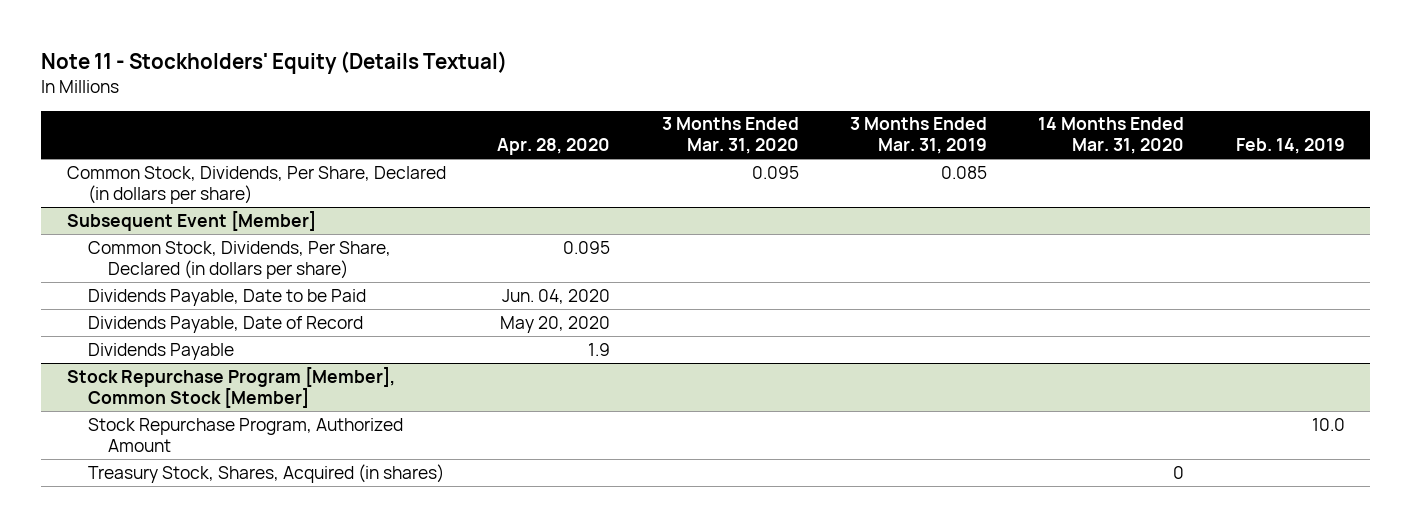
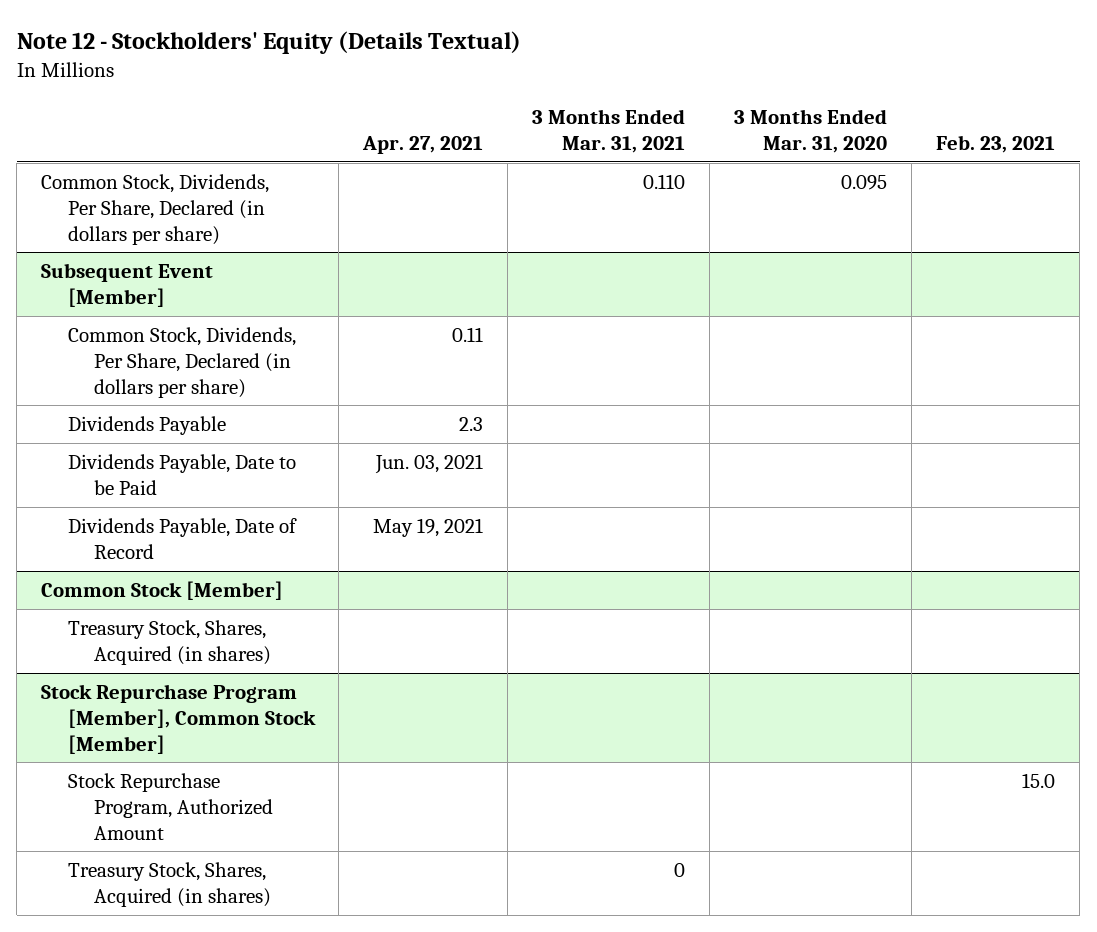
[41,50,508,74] Note 11 - Stockholders' Equity (Details Textual) -> [16,31,521,55] Note 12 - Stockholders' Equity (Details Textual)
[497,138,611,156] Apr. 28, 2020 -> none
[849,117,987,155] 3 Months Ended Mar. 31, 2019 -> none
[1038,117,1185,155] 14 Months Ended Mar. 31, 2020 -> none
[1235,138,1345,155] Feb. 14, 2019 -> none
none -> [362,135,484,154] Apr. 27, 2021
none -> [532,109,686,153] 3 Months Ended Mar. 31, 2021
none -> [936,134,1056,153] Feb. 23, 2021
[87,342,234,360] Dividends Payable -> [67,415,226,435] Dividends Payable
none -> [41,580,284,600] Common Stock [Member]
none -> [67,619,271,665] Treasury Stock, Shares, Acquired (in shares)

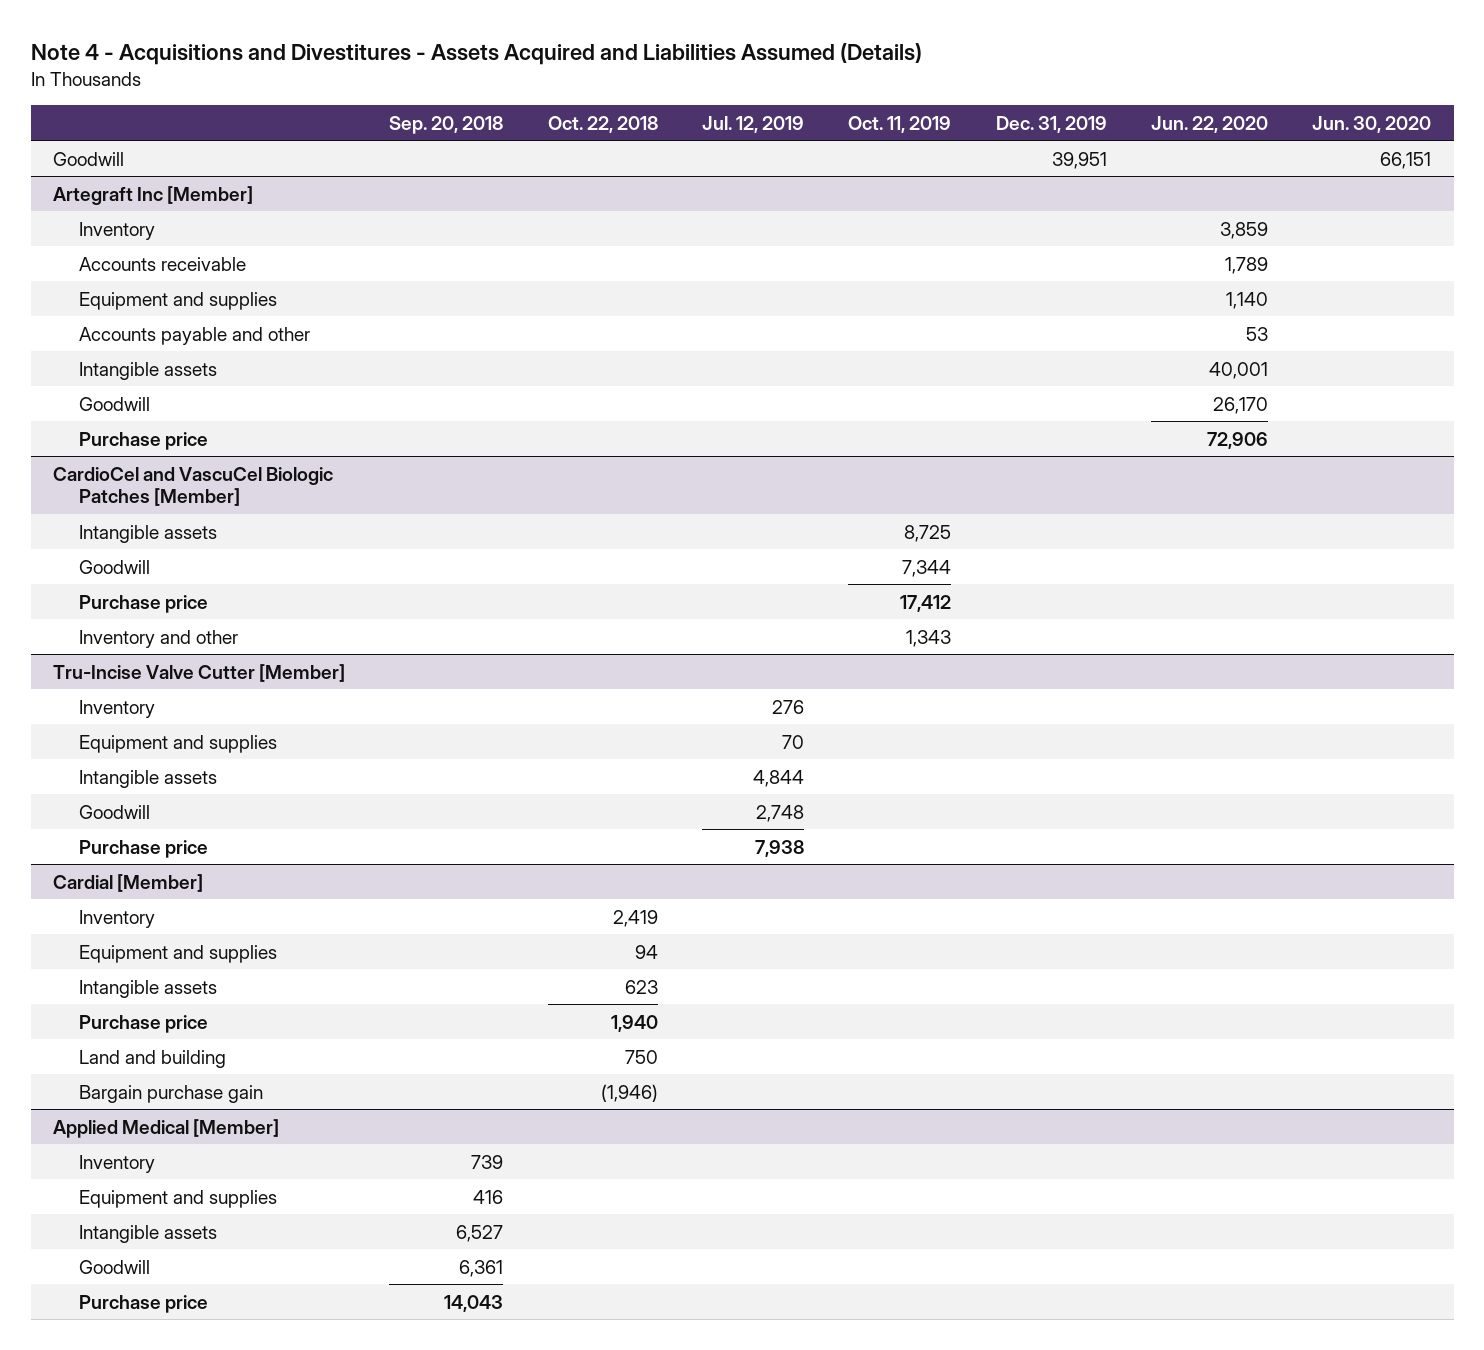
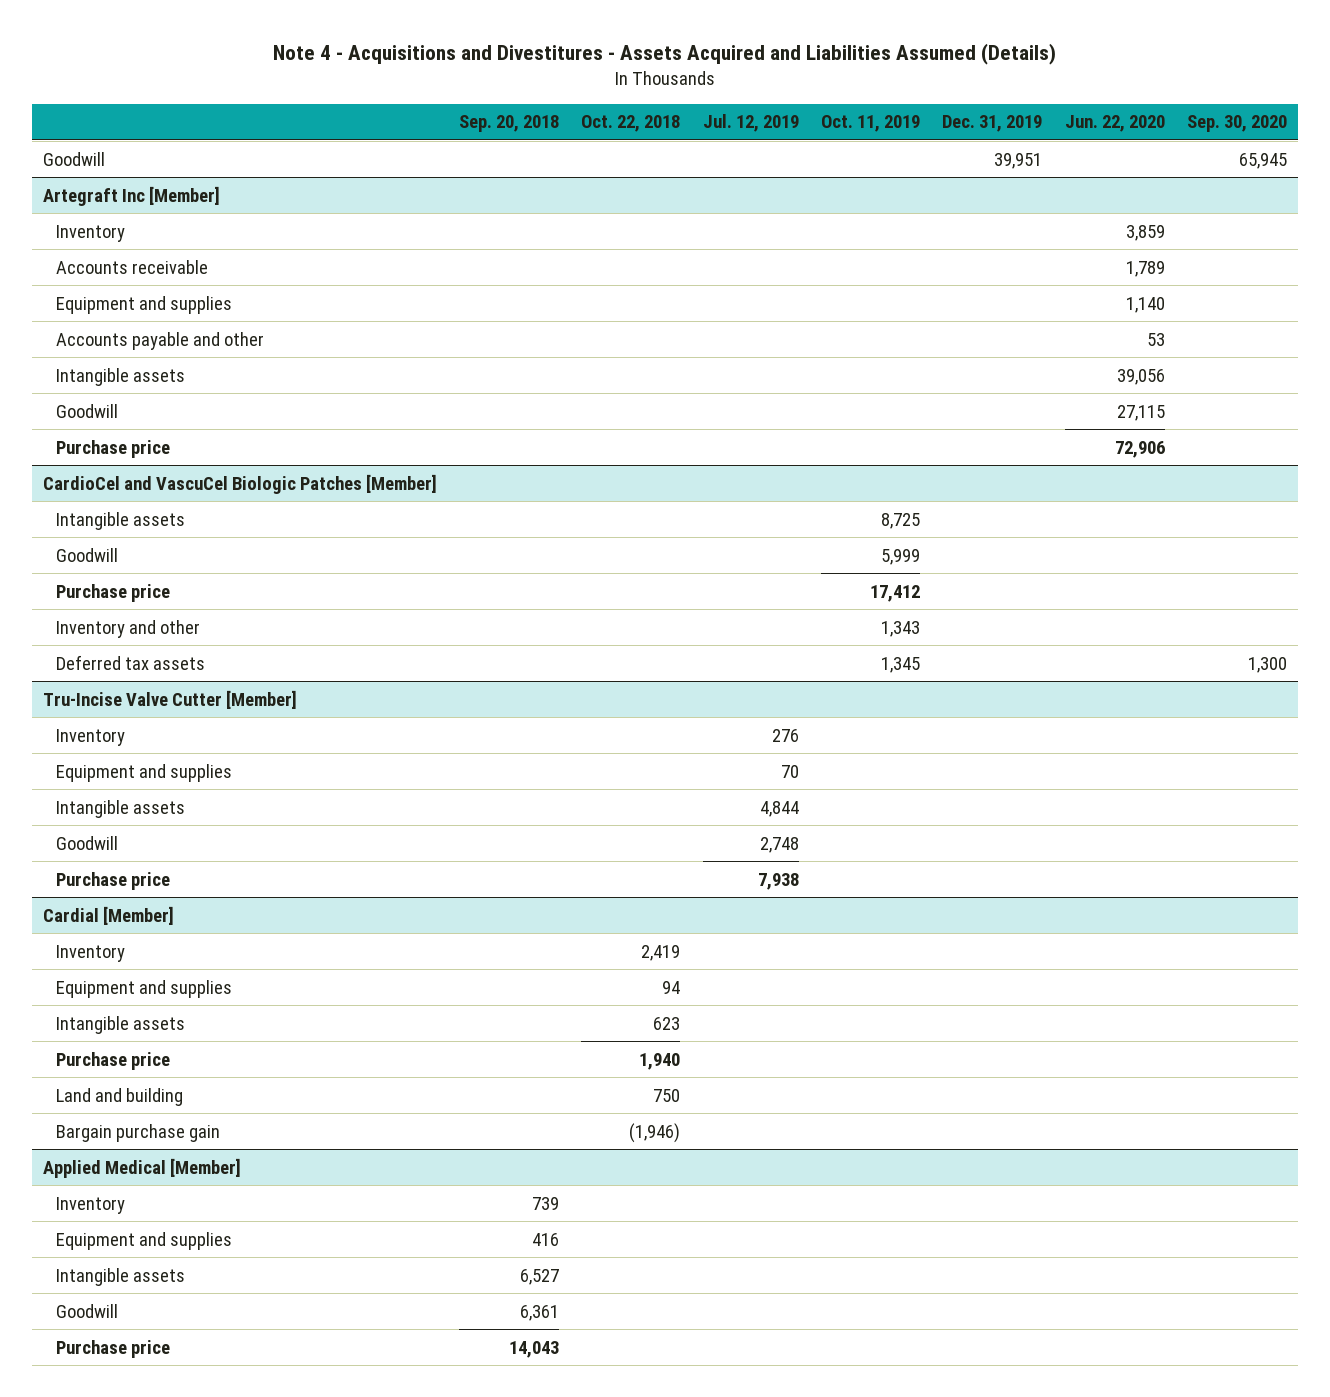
[1312,115,1432,133] Jun. 30, 2020 -> none
none -> [1186,115,1287,133] Sep. 30, 2020
[1209,361,1269,379] 40,001 -> [1116,368,1165,385] 39,056
[1213,396,1269,414] 26,170 -> [1116,404,1165,421] 27,115
[902,559,952,577] 7,344 -> [881,548,921,565] 5,999
none -> [56,654,206,670] Deferred tax assets

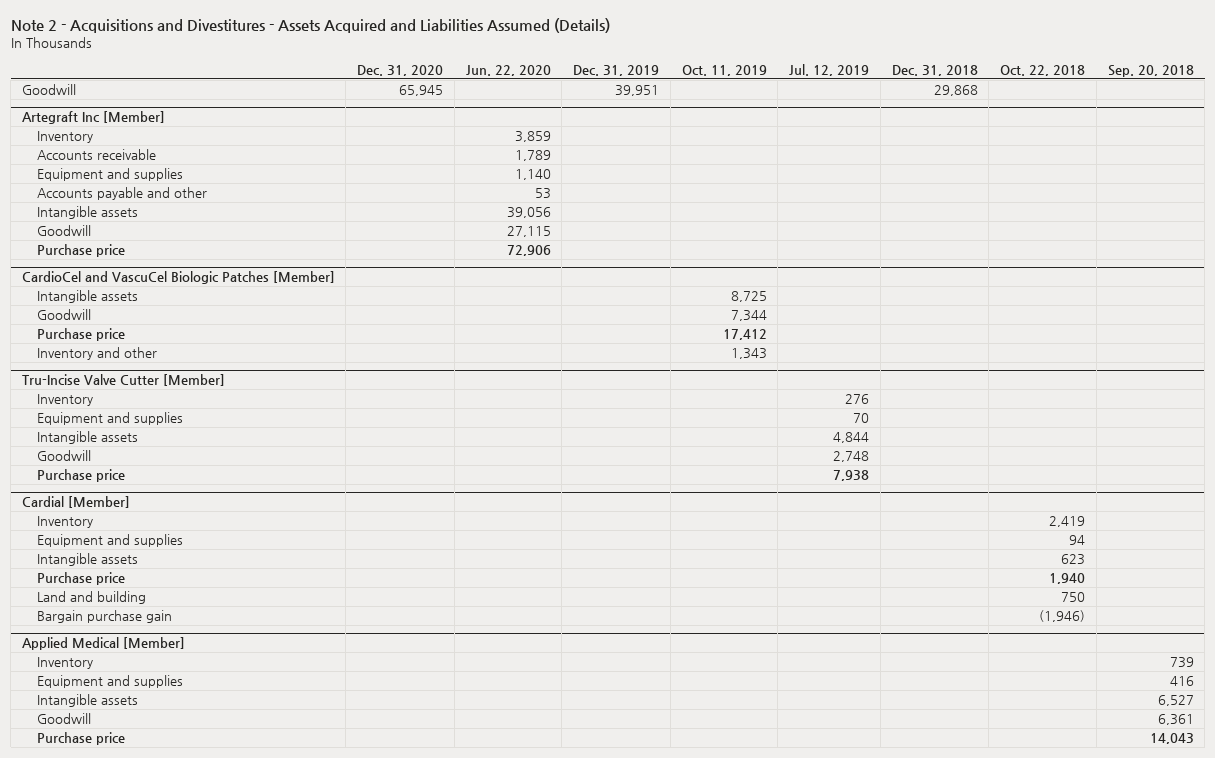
[272,43,1056,66] Note 4 - Acquisitions and Divestitures - Assets Acquired and Liabilities Assumed (Details) -> [10,18,610,34] Note 2 - Acquisitions and Divestitures - Assets Acquired and Liabilities Assumed (Details)
[1186,115,1287,133] Sep. 30, 2020 -> none
none -> [357,64,444,76] Dec. 31, 2020
none -> [891,64,978,76] Dec. 31, 2018
[881,548,921,565] 5,999 -> [730,309,767,321] 7,344
[56,654,206,670] Deferred tax assets -> none

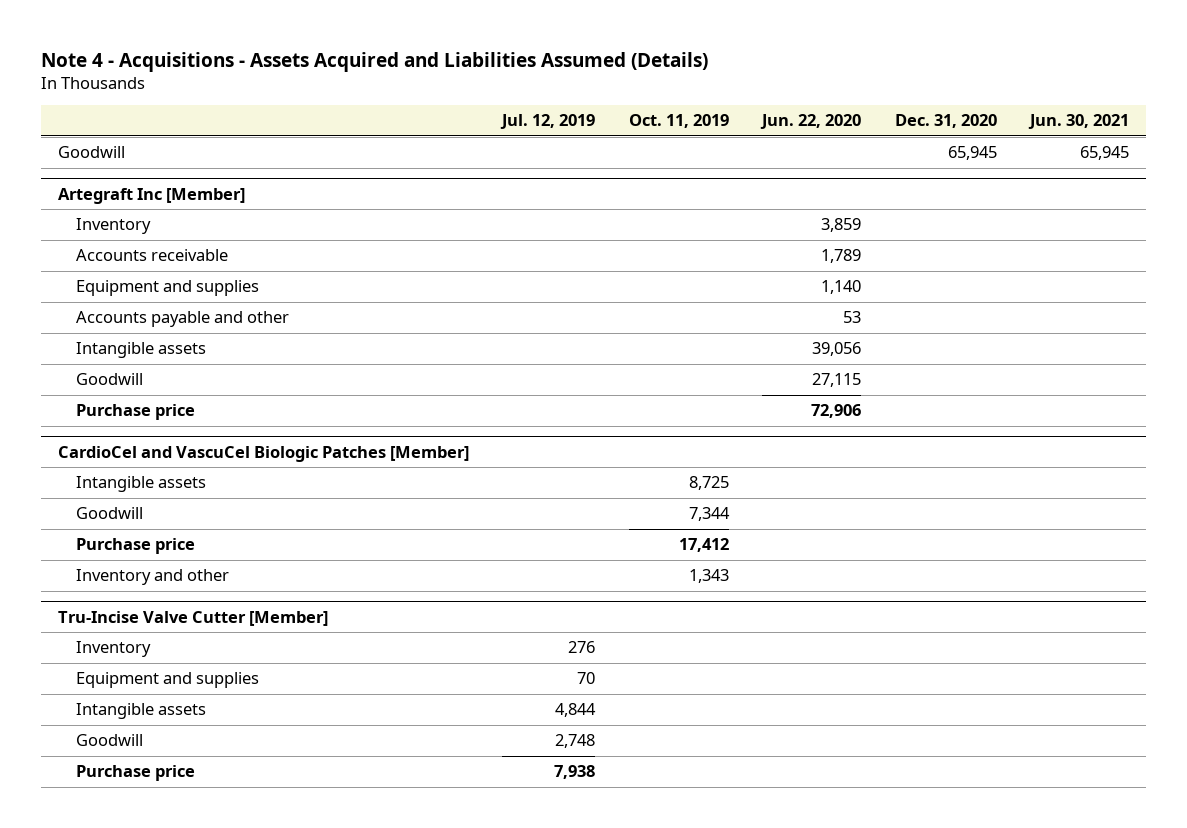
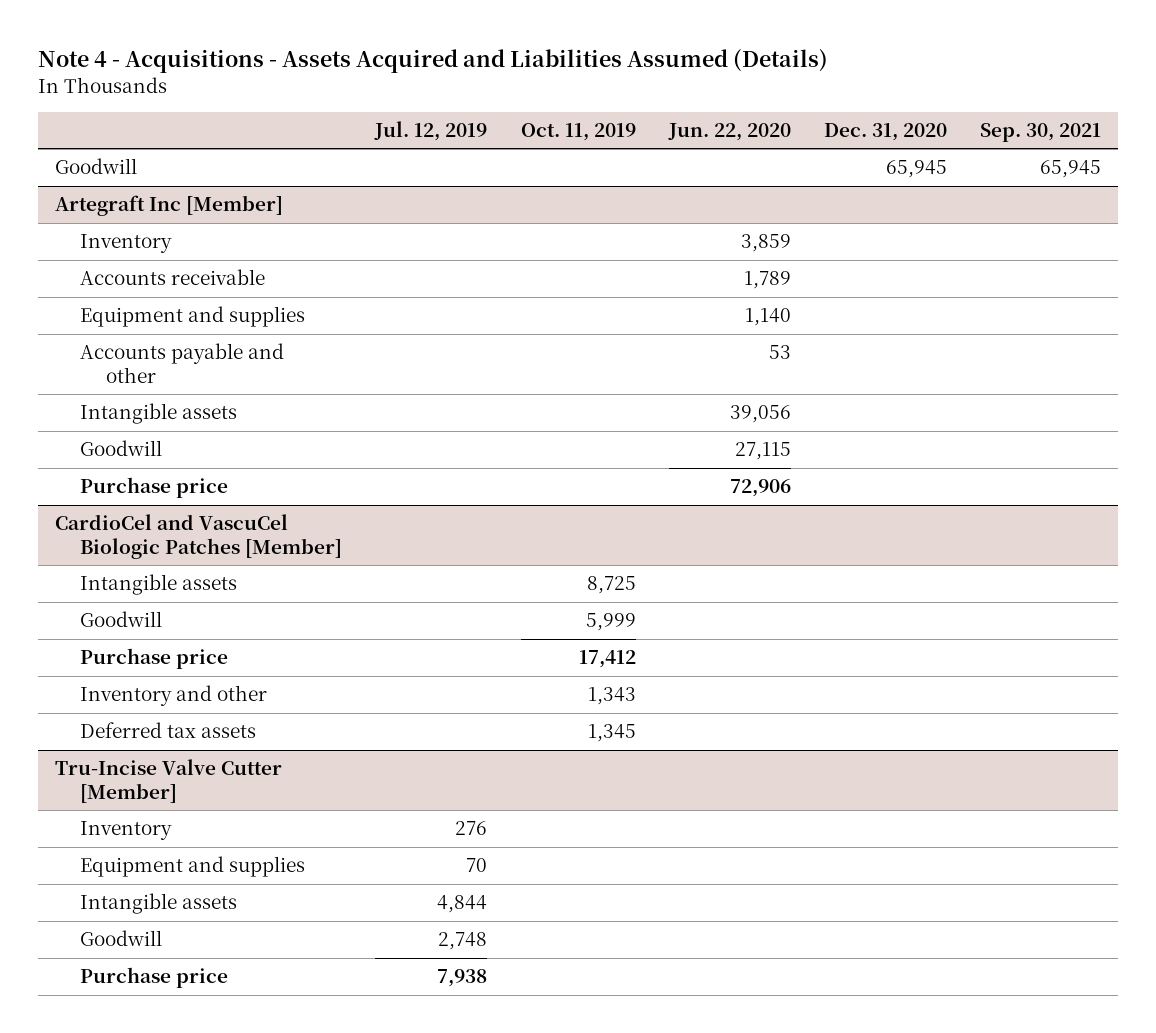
[1027,114,1129,130] Jun. 30, 2021 -> none
none -> [980,122,1102,142] Sep. 30, 2021
[688,507,730,522] 7,344 -> [585,613,636,632] 5,999
none -> [80,722,257,739] Deferred tax assets

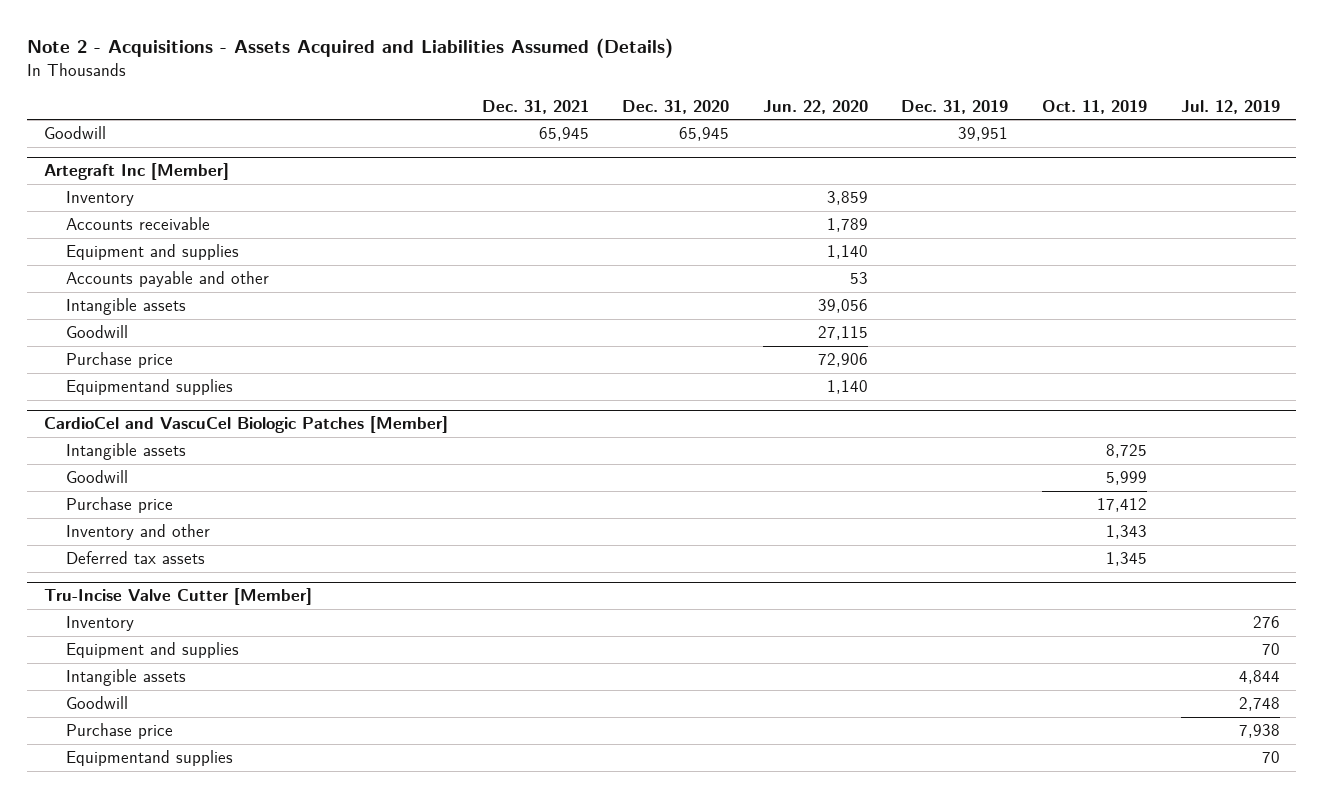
[38,49,829,74] Note 4 - Acquisitions - Assets Acquired and Liabilities Assumed (Details) -> [27,38,674,59] Note 2 - Acquisitions - Assets Acquired and Liabilities Assumed (Details)
[980,122,1102,142] Sep. 30, 2021 -> none
none -> [481,99,589,114] Dec. 31, 2021
none -> [901,99,1009,114] Dec. 31, 2019
none -> [66,379,234,396] Equipmentand supplies
none -> [66,750,234,767] Equipmentand supplies

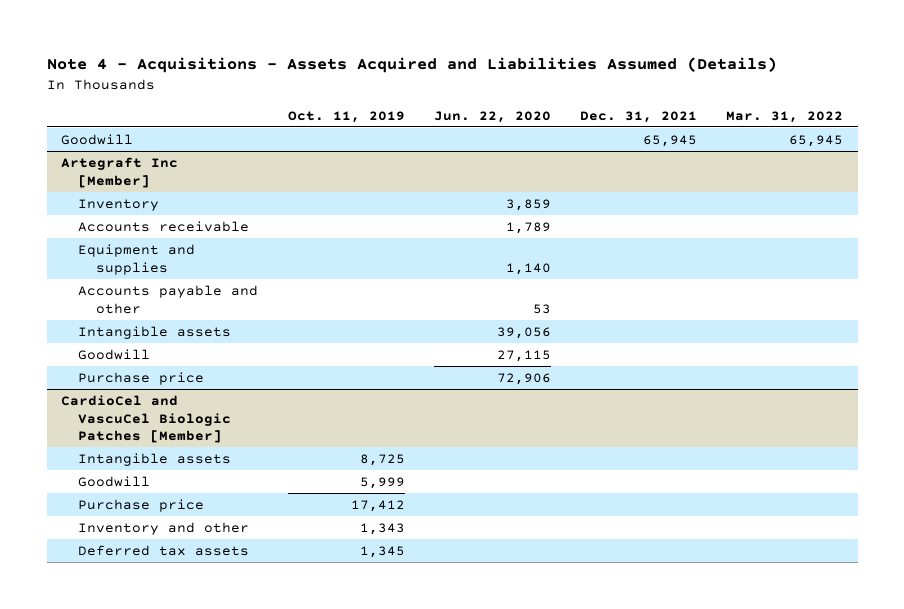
[27,38,674,59] Note 2 - Acquisitions - Assets Acquired and Liabilities Assumed (Details) -> [46,57,777,74] Note 4 - Acquisitions - Assets Acquired and Liabilities Assumed (Details)
[622,99,730,114] Dec. 31, 2020 -> none
[901,99,1009,114] Dec. 31, 2019 -> none
[1180,99,1280,114] Jul. 12, 2019 -> none
none -> [726,110,844,123] Mar. 31, 2022
[66,379,234,396] Equipmentand supplies -> none
[44,588,313,606] Tru-Incise Valve Cutter [Member] -> none
[66,616,135,632] Inventory -> none
[66,642,240,659] Equipment and supplies -> none
[66,669,187,687] Intangible assets -> none
[66,696,129,710] Goodwill -> none
[66,723,174,740] Purchase price -> none
[66,750,234,767] Equipmentand supplies -> none

